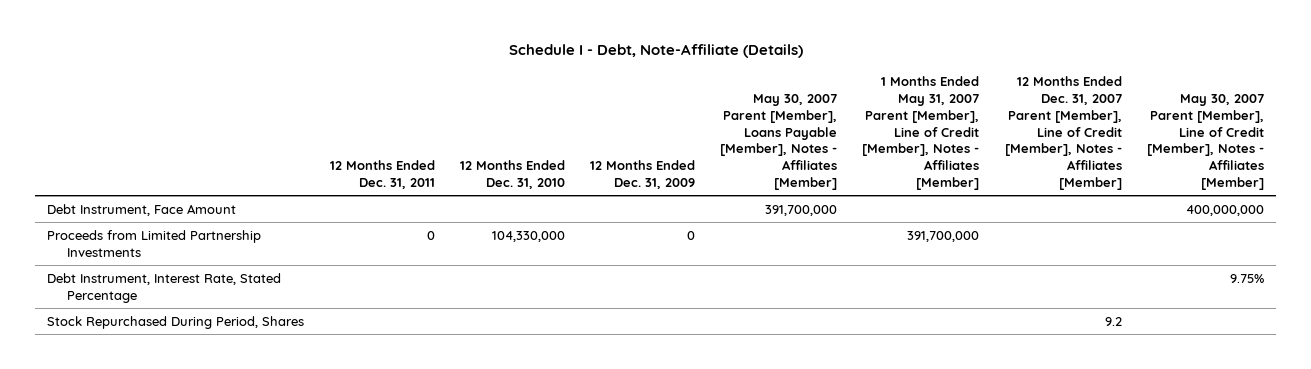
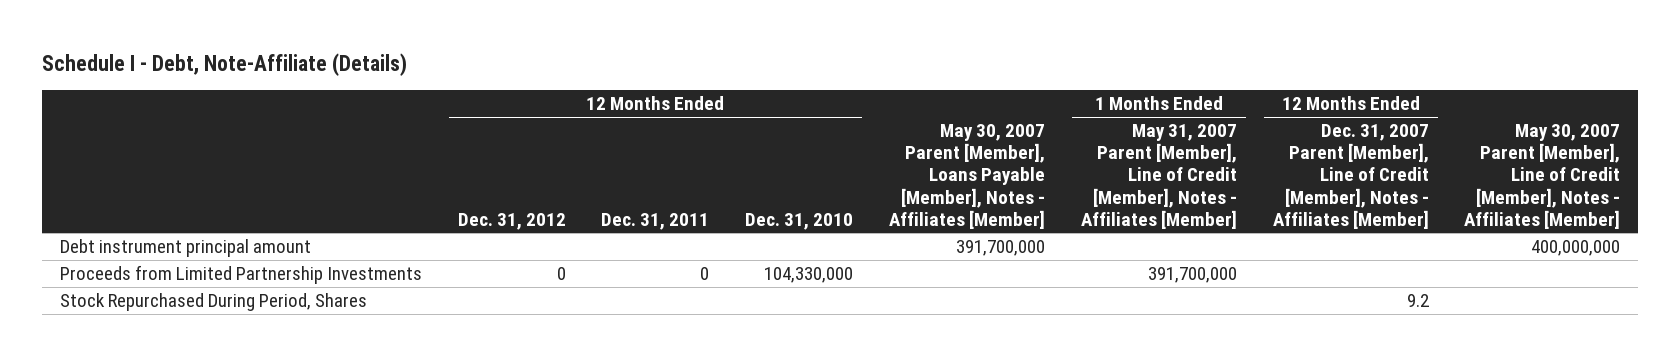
[589,160,695,189] 12 Months Ended Dec. 31, 2009 -> none
none -> [457,212,566,230] Dec. 31, 2012
[47,203,237,216] Debt Instrument, Face Amount -> [59,239,311,258] Debt instrument principal amount
[47,272,282,303] Debt Instrument, Interest Rate, Stated Percentage -> none

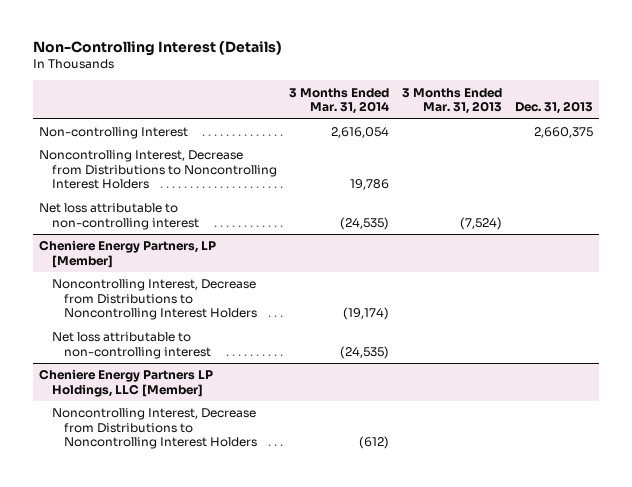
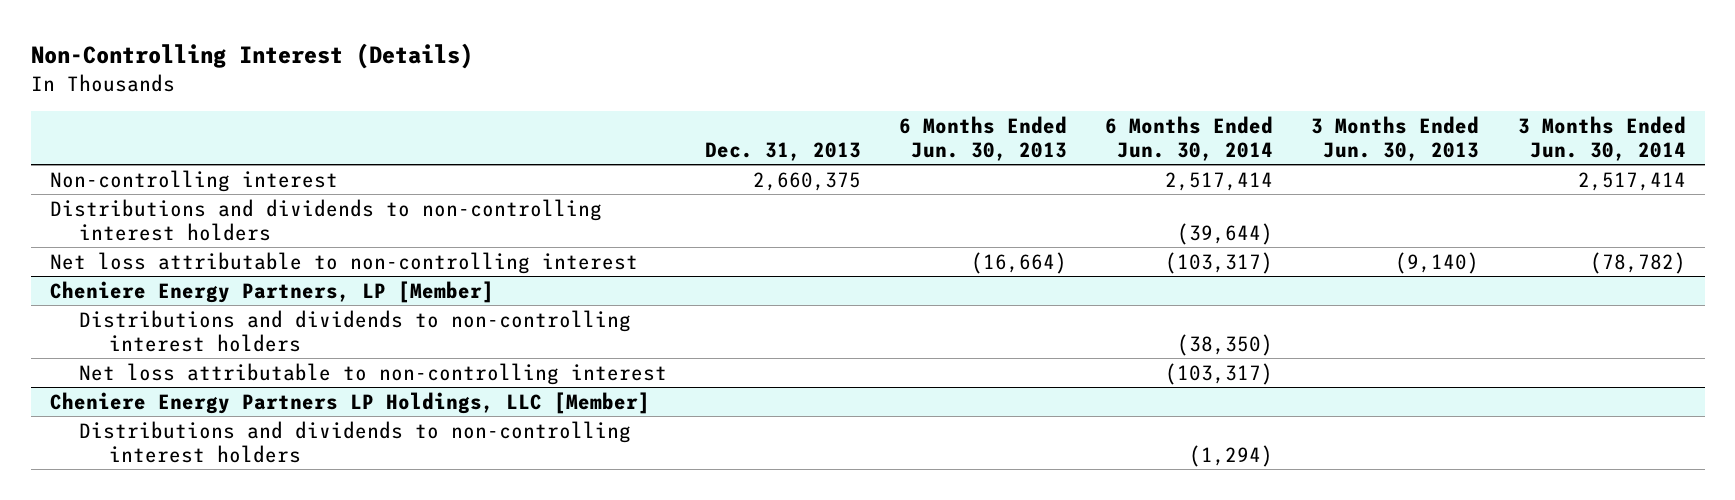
[289,87,390,115] 3 Months Ended Mar. 31, 2014 -> none
[402,87,503,115] 3 Months Ended Mar. 31, 2013 -> none
none -> [899,116,1068,161] 6 Months Ended Jun. 30, 2013
none -> [1105,116,1274,161] 6 Months Ended Jun. 30, 2014
none -> [1311,116,1480,161] 3 Months Ended Jun. 30, 2013
none -> [1517,116,1686,161] 3 Months Ended Jun. 30, 2014
[39,127,189,140] Non-controlling Interest -> [49,169,338,192] Non-controlling interest
[39,150,277,190] Noncontrolling Interest, Decrease from Distributions to Noncontrolling Interest Holders -> [49,198,602,241] Distributions and dividends to non-controlling interest holders
[51,279,258,321] Noncontrolling Interest, Decrease from Distributions to Noncontrolling Interest Holders -> [79,309,632,352] Distributions and dividends to non-controlling interest holders
[51,408,258,450] Noncontrolling Interest, Decrease from Distributions to Noncontrolling Interest Holders -> [79,420,632,463] Distributions and dividends to non-controlling interest holders

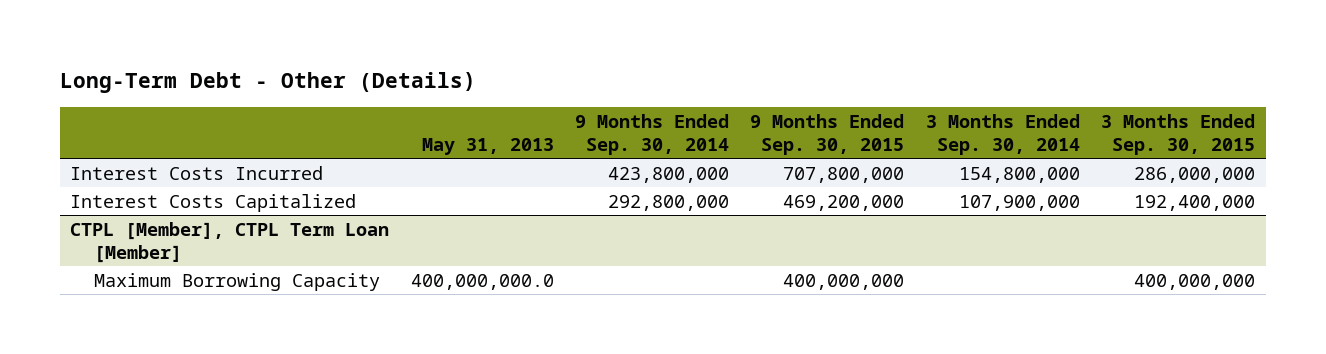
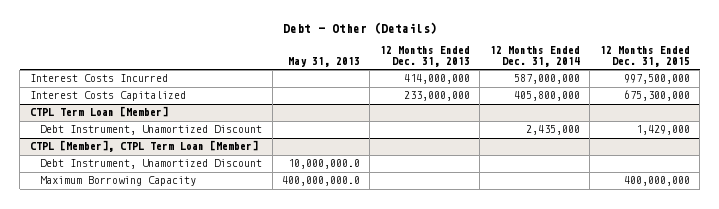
[59,72,476,94] Long-Term Debt - Other (Details) -> [282,22,437,35] Debt - Other (Details)
[575,113,730,155] 9 Months Ended Sep. 30, 2014 -> none
[750,113,905,155] 9 Months Ended Sep. 30, 2015 -> none
[925,113,1080,155] 3 Months Ended Sep. 30, 2014 -> none
[1101,113,1256,155] 3 Months Ended Sep. 30, 2015 -> none
none -> [379,46,470,67] 12 Months Ended Dec. 31, 2013
none -> [489,46,580,67] 12 Months Ended Dec. 31, 2014
none -> [599,46,690,67] 12 Months Ended Dec. 31, 2015
none -> [29,106,168,118] CTPL Term Loan [Member]
none -> [40,125,263,136] Debt Instrument, Unamortized Discount
none -> [40,159,263,170] Debt Instrument, Unamortized Discount

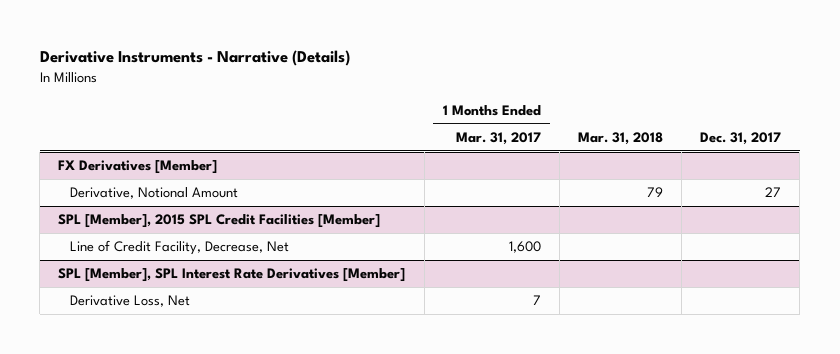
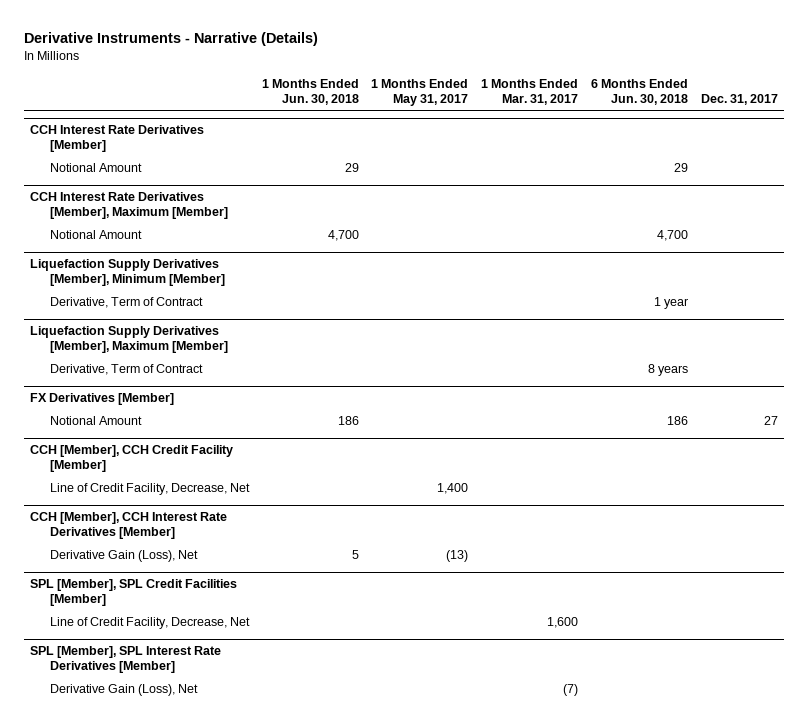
[578,131,664,145] Mar. 31, 2018 -> none
none -> [261,79,359,106] 1 Months Ended Jun. 30, 2018
none -> [371,79,469,107] 1 Months Ended May 31, 2017
none -> [590,79,688,106] 6 Months Ended Jun. 30, 2018
none -> [30,125,205,153] CCH Interest Rate Derivatives [Member]
none -> [49,162,142,172] Notional Amount
none -> [30,192,228,220] CCH Interest Rate Derivatives [Member], Maximum [Member]
none -> [49,229,142,239] Notional Amount
none -> [30,259,225,287] Liquefaction Supply Derivatives [Member], Minimum [Member]
none -> [49,296,203,308] Derivative, Term of Contract
none -> [30,326,228,354] Liquefaction Supply Derivatives [Member], Maximum [Member]
none -> [49,363,203,375] Derivative, Term of Contract
[69,187,238,200] Derivative, Notional Amount -> [49,415,142,425] Notional Amount
none -> [30,445,234,473] CCH [Member], CCH Credit Facility [Member]
none -> [49,482,250,495] Line of Credit Facility, Decrease, Net
none -> [30,512,228,540] CCH [Member], CCH Interest Rate Derivatives [Member]
none -> [49,549,198,562] Derivative Gain (Loss), Net
[58,214,381,229] SPL [Member], 2015 SPL Credit Facilities [Member] -> [30,579,238,607] SPL [Member], SPL Credit Facilities [Member]
[69,295,190,308] Derivative Loss, Net -> [49,683,198,696] Derivative Gain (Loss), Net
[532,295,541,306] 7 -> [563,683,579,696] (7)

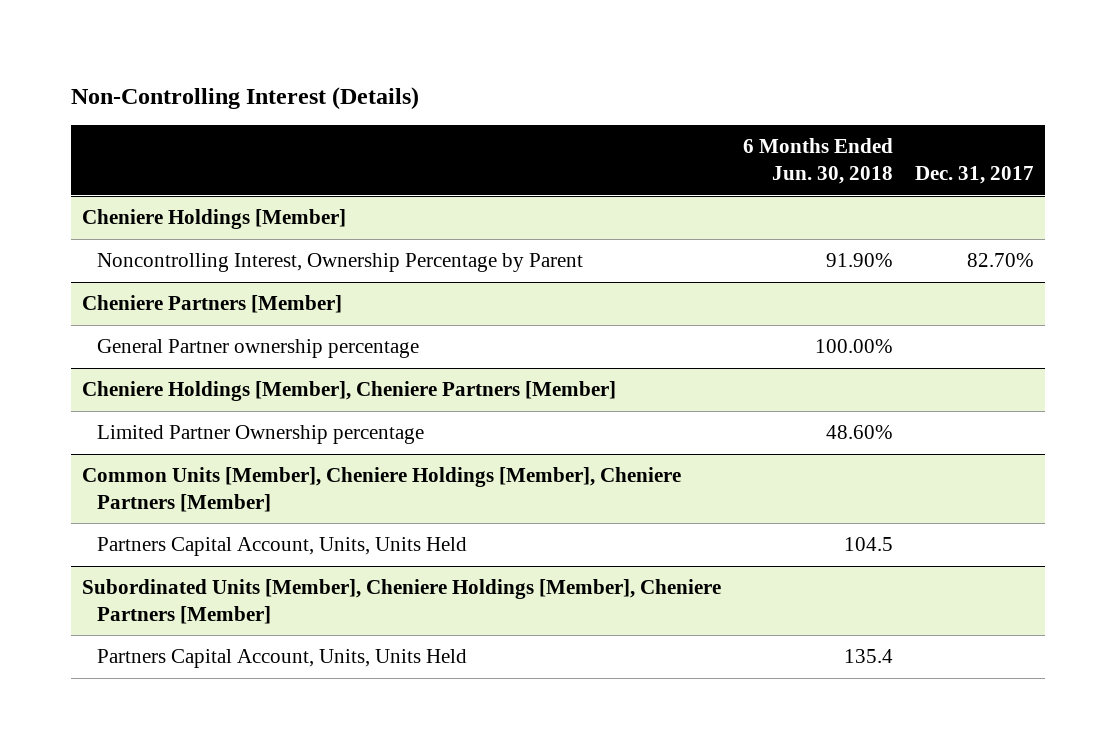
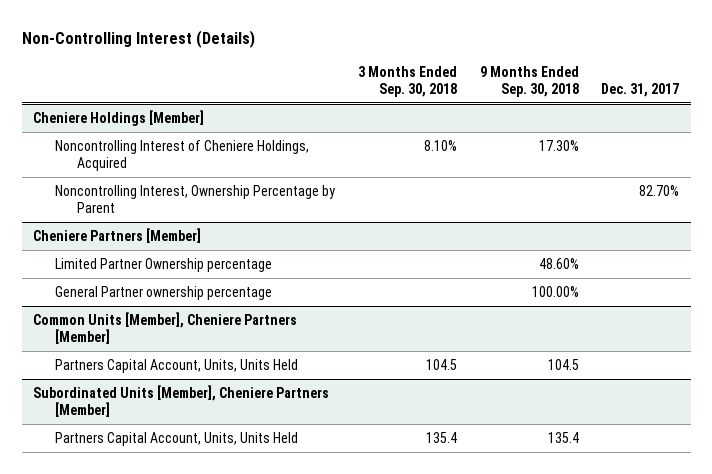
[743,138,894,185] 6 Months Ended Jun. 30, 2018 -> none
none -> [357,65,457,98] 3 Months Ended Sep. 30, 2018
none -> [479,65,579,98] 9 Months Ended Sep. 30, 2018
none -> [55,139,310,172] Noncontrolling Interest of Cheniere Holdings, Acquired
none -> [55,257,273,272] Limited Partner Ownership percentage
[82,381,617,402] Cheniere Holdings [Member], Cheniere Partners [Member] -> none
[97,425,425,445] Limited Partner Ownership percentage -> none
[82,467,682,512] Common Units [Member], Cheniere Holdings [Member], Cheniere Partners [Member] -> [33,311,298,345] Common Units [Member], Cheniere Partners [Member]
[82,579,722,624] Subordinated Units [Member], Cheniere Holdings [Member], Cheniere Partners [Member] -> [33,384,330,418] Subordinated Units [Member], Cheniere Partners [Member]

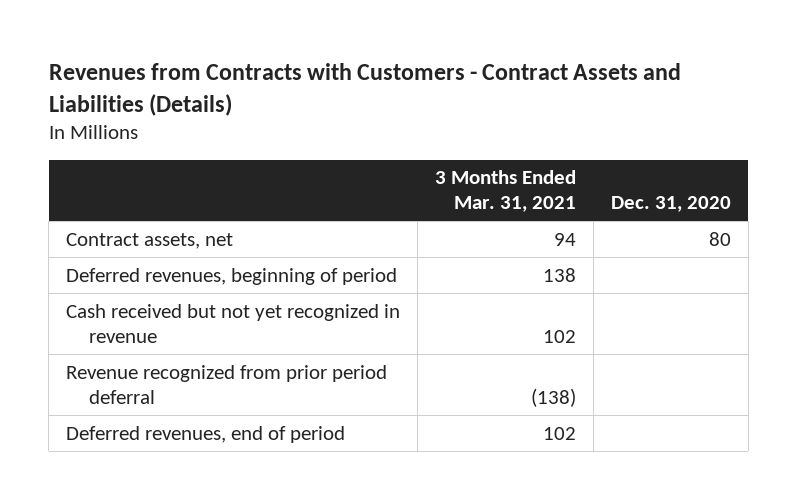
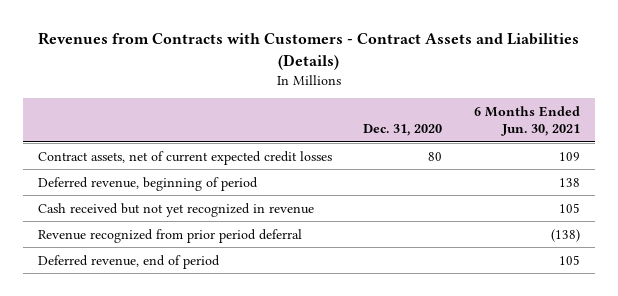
[435,170,577,213] 3 Months Ended Mar. 31, 2021 -> none
none -> [473,106,580,136] 6 Months Ended Jun. 30, 2021
[66,232,234,249] Contract assets, net -> [38,150,333,165] Contract assets, net of current expected credit losses
[66,267,398,285] Deferred revenues, beginning of period -> [38,176,259,191] Deferred revenue, beginning of period
[66,425,346,443] Deferred revenues, end of period -> [38,254,221,269] Deferred revenue, end of period

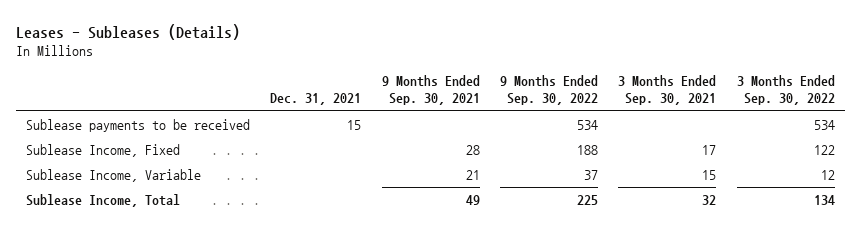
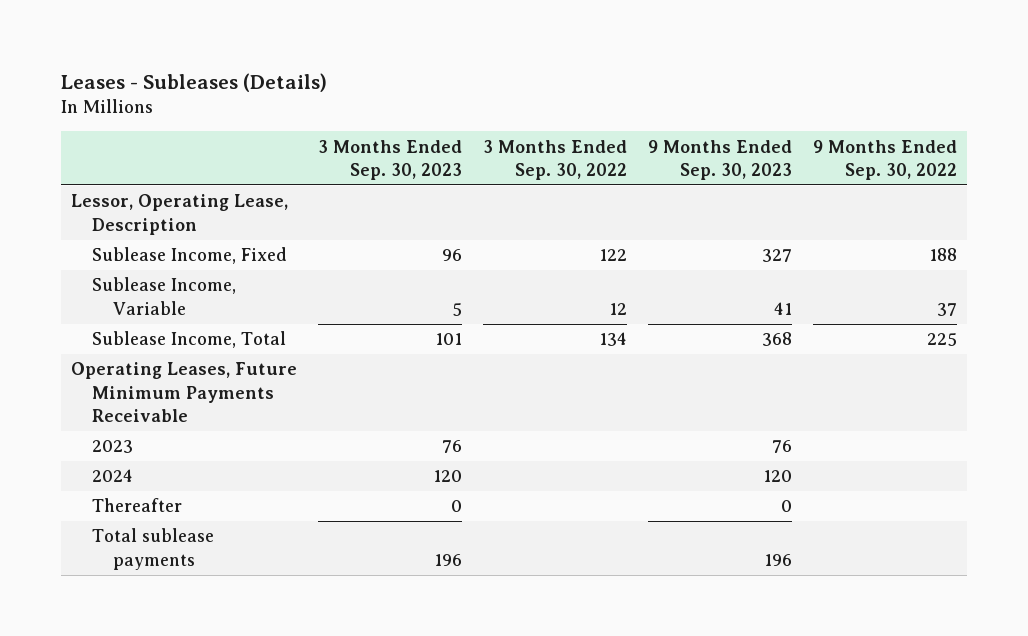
[270,93,362,106] Dec. 31, 2021 -> none
[381,75,480,106] 9 Months Ended Sep. 30, 2021 -> none
[618,75,717,106] 3 Months Ended Sep. 30, 2021 -> none
none -> [318,139,463,180] 3 Months Ended Sep. 30, 2023
none -> [647,139,792,180] 9 Months Ended Sep. 30, 2023
[25,118,250,132] Sublease payments to be received -> none
none -> [71,194,289,235] Lessor, Operating Lease, Description
none -> [71,362,298,423] Operating Leases, Future Minimum Payments Receivable
none -> [91,440,133,454] 2023
none -> [91,469,133,483] 2024
none -> [91,498,182,513] Thereafter
none -> [91,528,214,570] Total sublease payments

